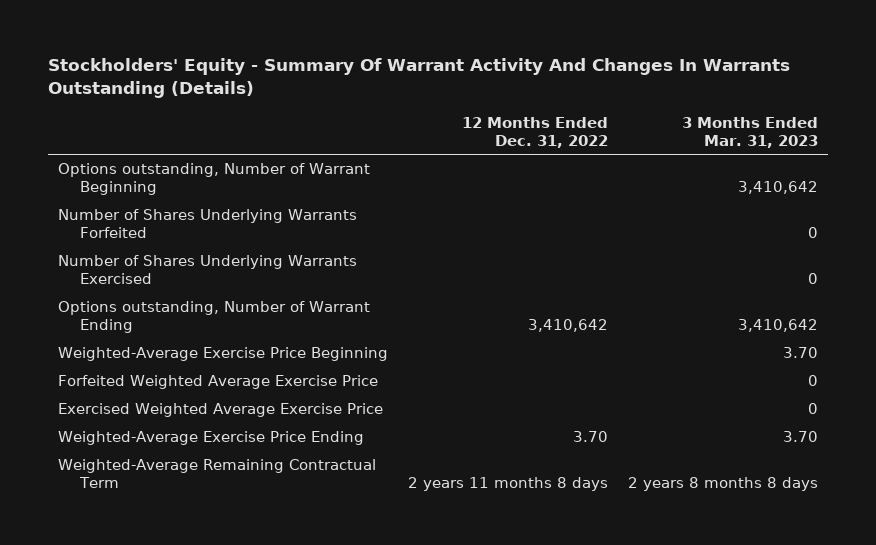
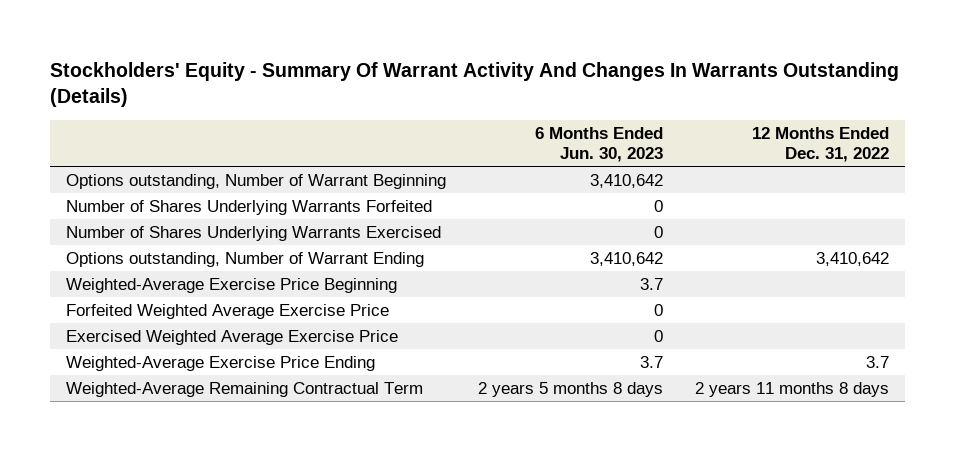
[681,116,818,148] 3 Months Ended Mar. 31, 2023 -> none
none -> [535,127,664,163] 6 Months Ended Jun. 30, 2023
[573,431,609,443] 3.70 -> [866,355,890,368] 3.7

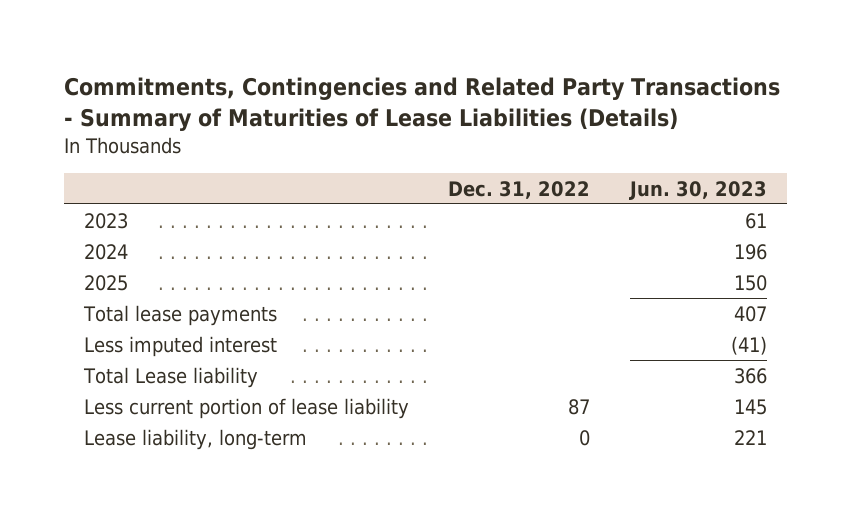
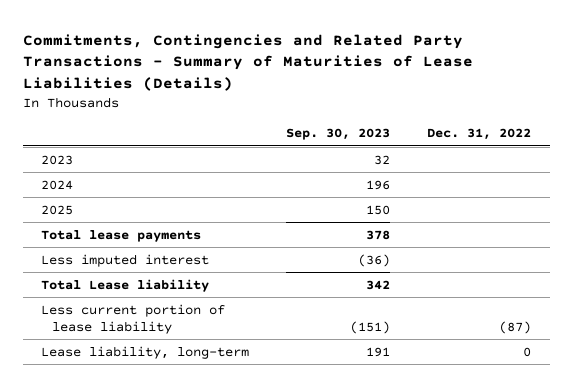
[628,180,767,200] Jun. 30, 2023 -> none
none -> [286,128,391,141] Sep. 30, 2023
[568,399,591,416] 87 -> [499,320,532,334] (87)

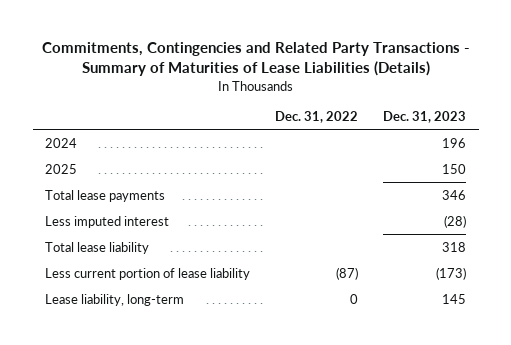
[286,128,391,141] Sep. 30, 2023 -> none
none -> [383,111,467,124] Dec. 31, 2023
[41,154,74,165] 2023 -> none
[41,278,210,292] Total Lease liability -> [45,241,150,254] Total lease liability

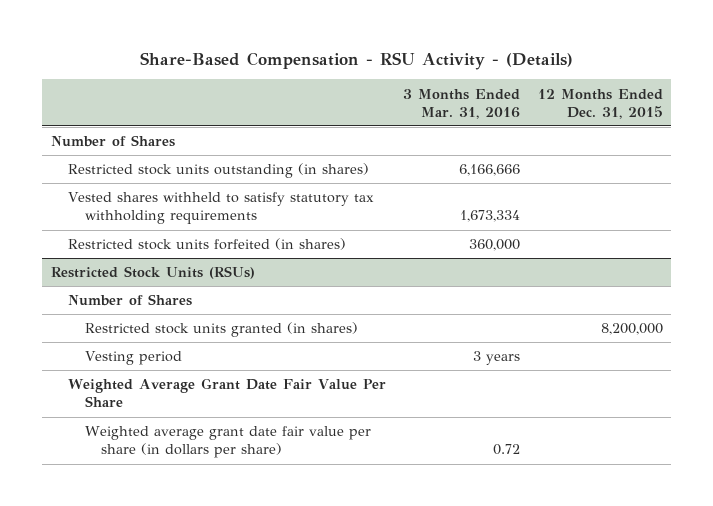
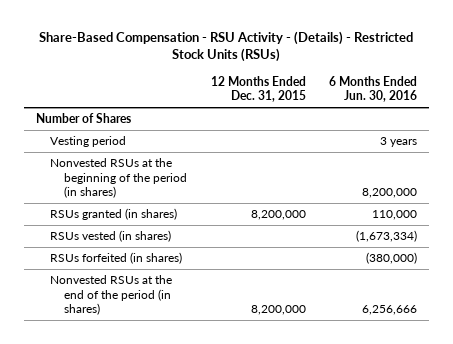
[139,51,573,70] Share-Based Compensation - RSU Activity - (Details) -> [39,30,414,63] Share-Based Compensation - RSU Activity - (Details) - Restricted Stock Units (RSUs)
[403,88,521,119] 3 Months Ended Mar. 31, 2016 -> none
none -> [329,75,418,103] 6 Months Ended Jun. 30, 2016
[67,192,374,225] Vested shares withheld to satisfy statutory tax withholding requirements -> none
[50,266,255,280] Restricted Stock Units (RSUs) -> none
[67,294,192,307] Number of Shares -> none
[84,322,358,338] Restricted stock units granted (in shares) -> none
[84,351,182,366] Vesting period -> none
[67,378,386,408] Weighted Average Grant Date Fair Value Per Share -> none
[84,426,371,459] Weighted average grant date fair value per share (in dollars per share) -> none
none -> [50,136,127,148] Vesting period
[67,163,369,179] Restricted stock units outstanding (in shares) -> [50,158,188,198] Nonvested RSUs at the beginning of the period (in shares)
none -> [50,208,178,221] RSUs granted (in shares)
none -> [50,230,172,243] RSUs vested (in shares)
[67,238,346,251] Restricted stock units forfeited (in shares) -> [50,252,183,265] RSUs forfeited (in shares)
none -> [50,275,173,315] Nonvested RSUs at the end of the period (in shares)

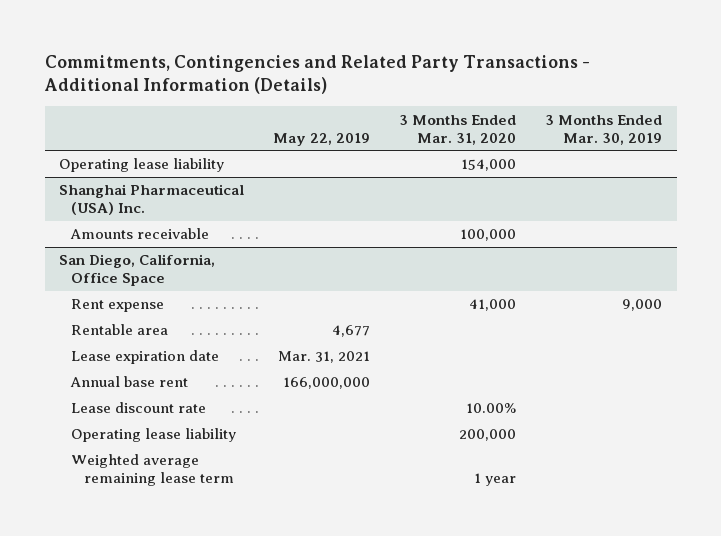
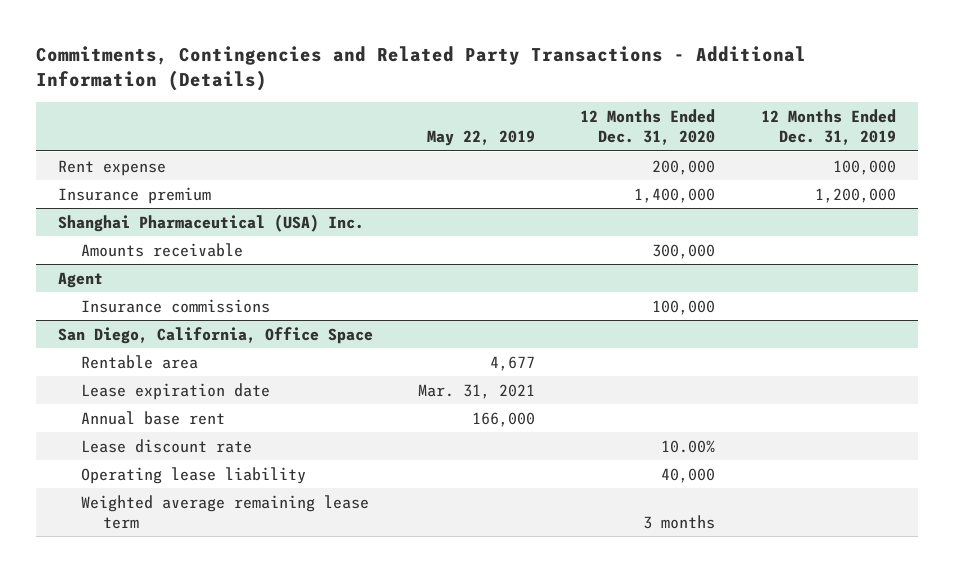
[399,114,517,145] 3 Months Ended Mar. 31, 2020 -> none
[545,114,663,145] 3 Months Ended Mar. 30, 2019 -> none
none -> [580,108,716,146] 12 Months Ended Dec. 31, 2020
none -> [760,108,896,146] 12 Months Ended Dec. 31, 2019
[59,158,225,173] Operating lease liability -> none
none -> [58,159,167,176] Rent expense
none -> [58,186,212,204] Insurance premium
none -> [58,271,104,288] Agent
none -> [80,298,270,313] Insurance commissions
[71,299,165,313] Rent expense -> none
[283,377,371,390] 166,000,000 -> [472,411,536,427] 166,000

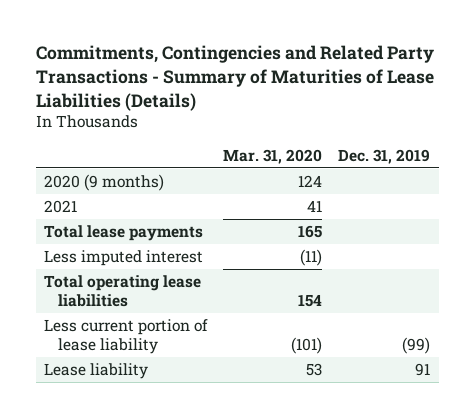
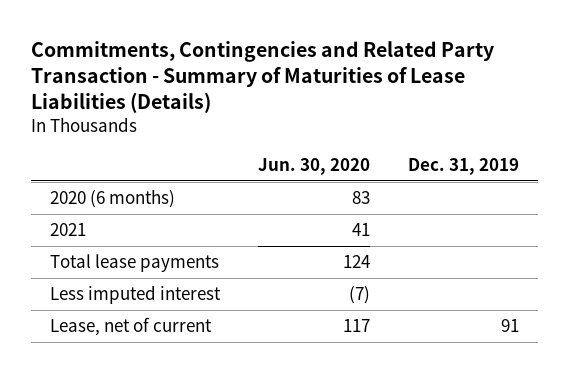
[35,45,434,111] Commitments, Contingencies and Related Party Transactions - Summary of Maturities of Lease Liabilities (Details) -> [30,40,494,114] Commitments, Contingencies and Related Party Transaction - Summary of Maturities of Lease Liabilities (Details)
[223,148,323,164] Mar. 31, 2020 -> none
none -> [258,157,371,175] Jun. 30, 2020
[43,173,164,191] 2020 (9 months) -> [49,189,175,209] 2020 (6 months)
[43,274,201,307] Total operating lease liabilities -> none
[43,318,208,354] Less current portion of lease liability -> none
[43,362,148,379] Lease liability -> [49,317,212,337] Lease, net of current

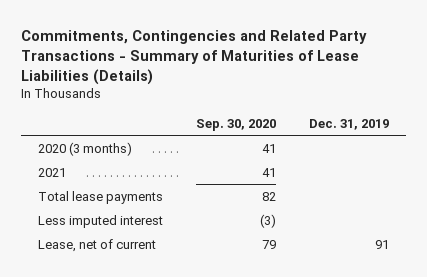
[30,40,494,114] Commitments, Contingencies and Related Party Transaction - Summary of Maturities of Lease Liabilities (Details) -> [21,30,368,85] Commitments, Contingencies and Related Party Transactions - Summary of Maturities of Lease Liabilities (Details)
[258,157,371,175] Jun. 30, 2020 -> none
none -> [195,118,276,131] Sep. 30, 2020
[49,189,175,209] 2020 (6 months) -> [37,141,132,156] 2020 (3 months)

